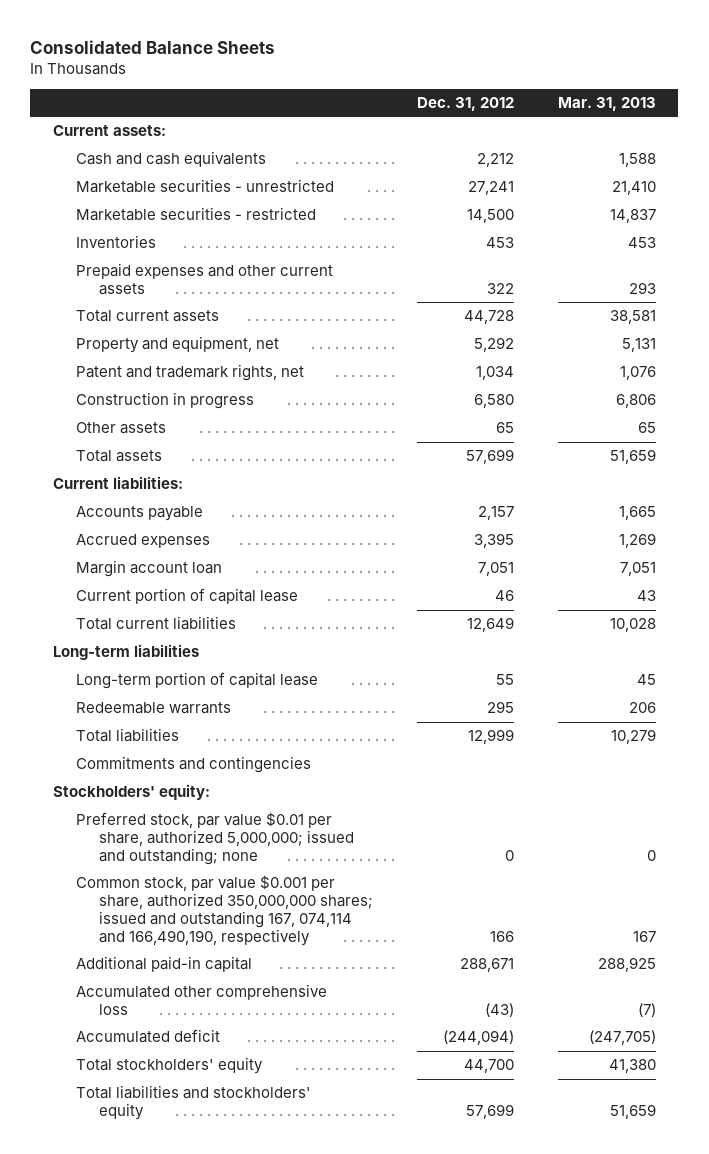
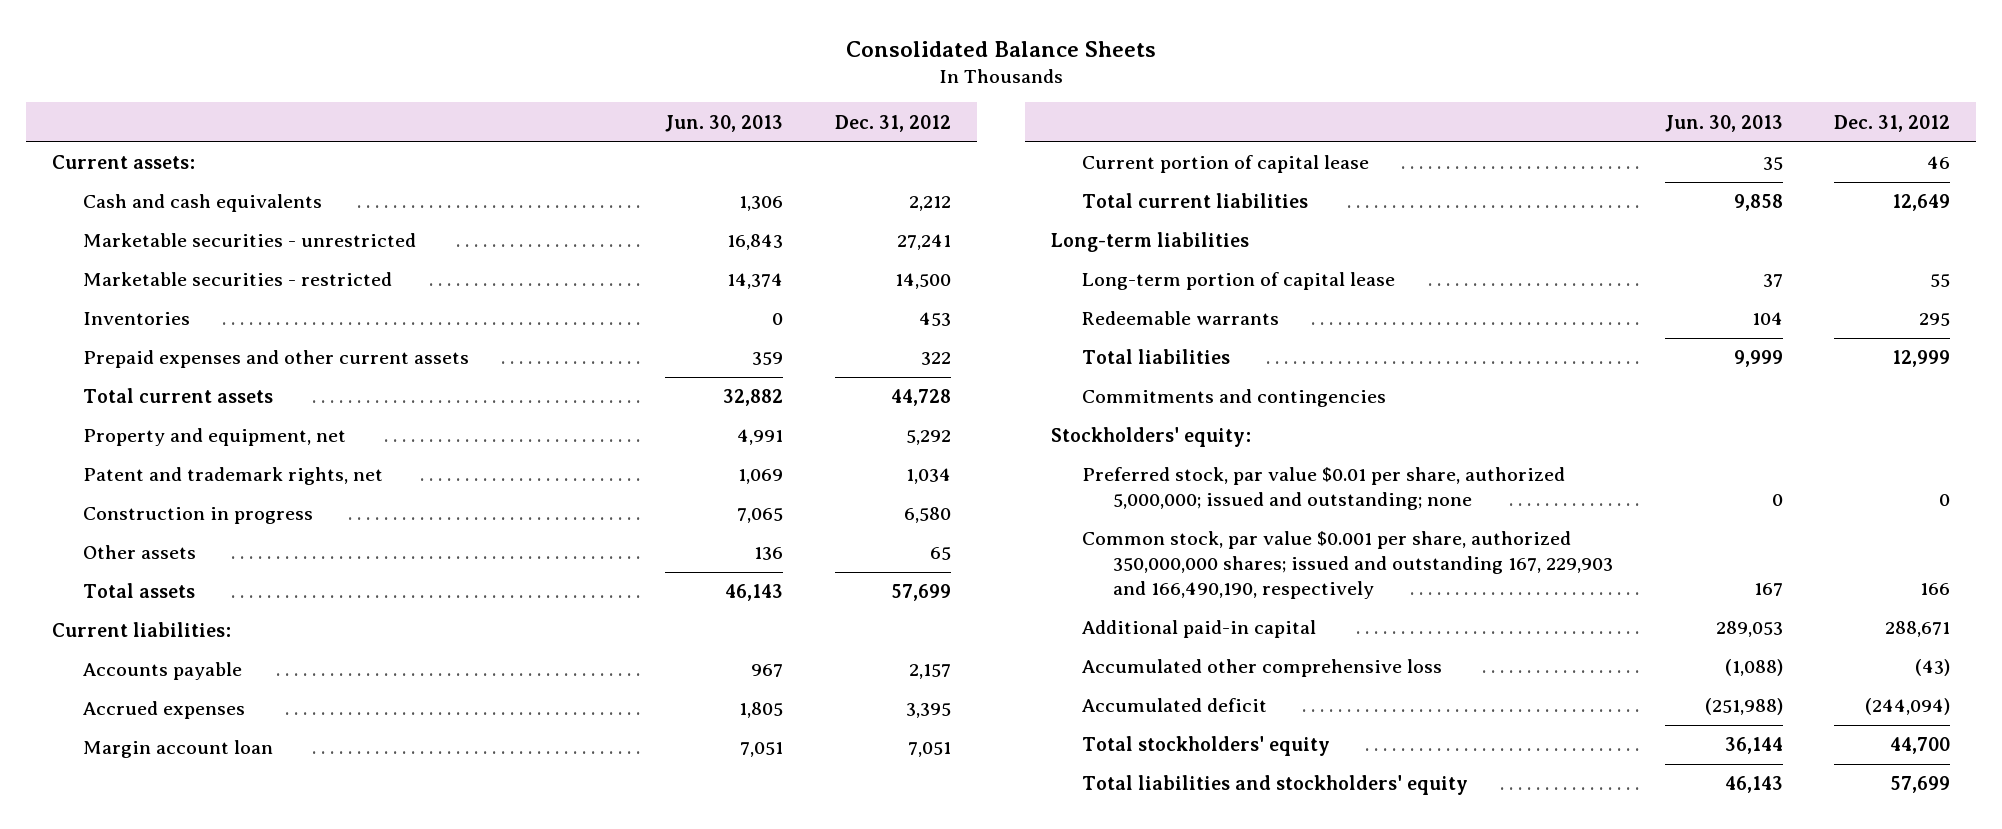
[558,97,657,112] Mar. 31, 2013 -> none
none -> [665,114,784,132] Jun. 30, 2013
[75,875,373,946] Common stock, par value $0.001 per share, authorized 350,000,000 shares; issued and outstanding 167, 074,114 and 166,490,190, respectively -> [1082,531,1614,600] Common stock, par value $0.001 per share, authorized 350,000,000 shares; issued and outstanding 167, 229,903 and 166,490,190, respectively

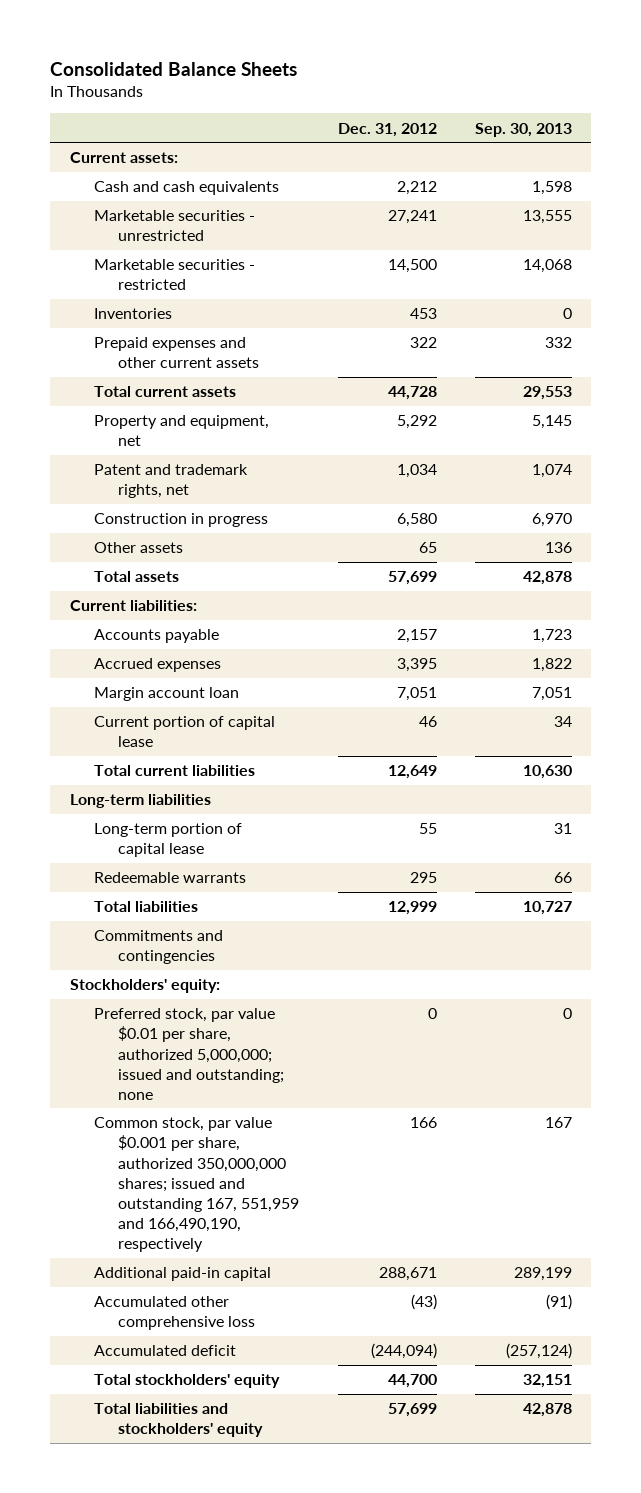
[665,114,784,132] Jun. 30, 2013 -> none
none -> [474,122,572,137] Sep. 30, 2013
[1082,531,1614,600] Common stock, par value $0.001 per share, authorized 350,000,000 shares; issued and outstanding 167, 229,903 and 166,490,190, respectively -> [93,1117,300,1252] Common stock, par value $0.001 per share, authorized 350,000,000 shares; issued and outstanding 167, 551,959 and 166,490,190, respectively

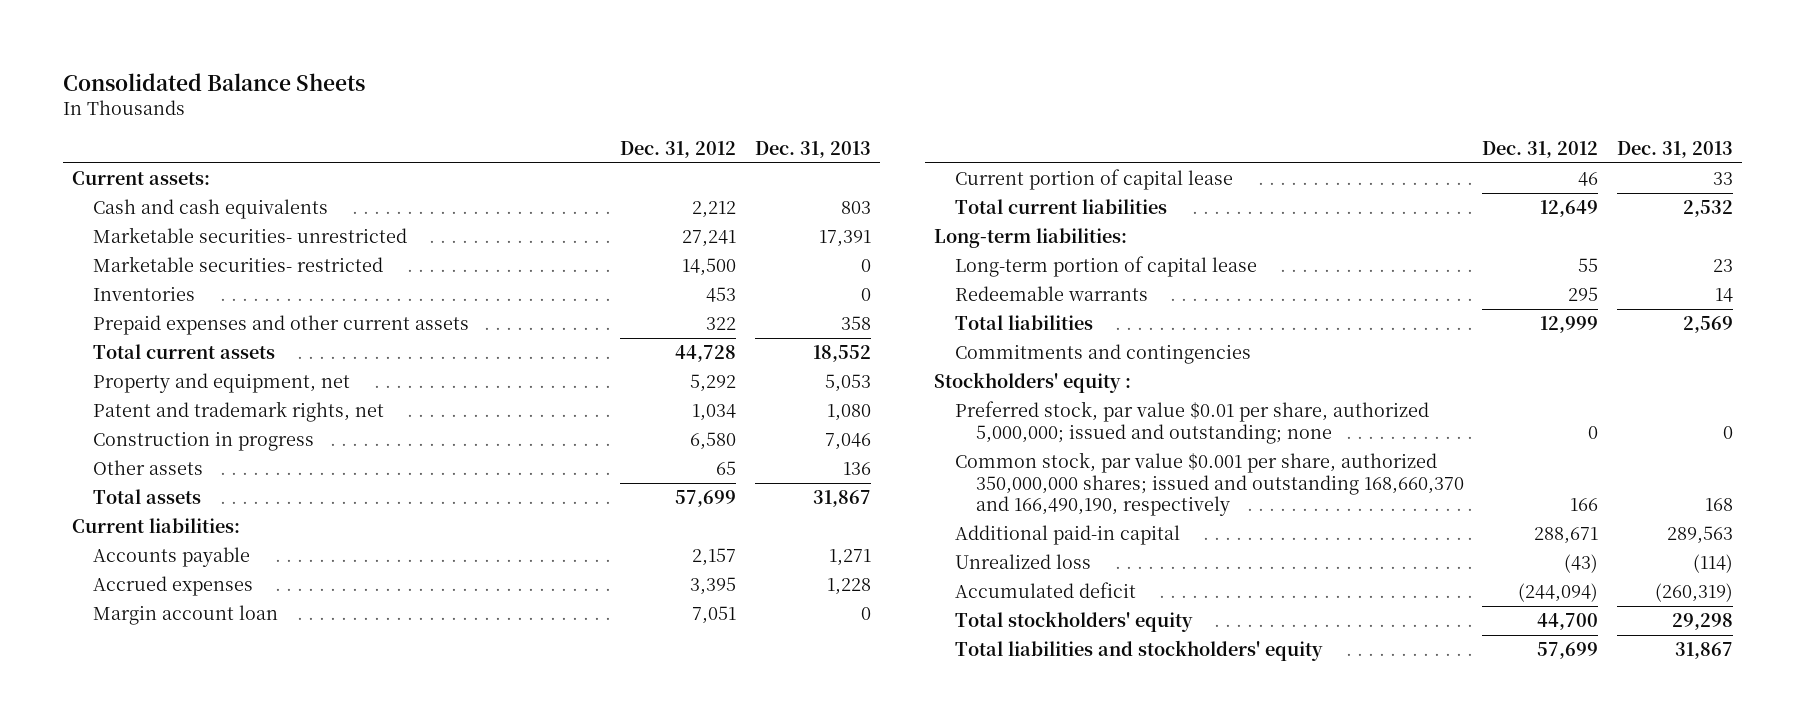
[474,122,572,137] Sep. 30, 2013 -> none
none -> [754,140,871,158] Dec. 31, 2013
[93,210,255,242] Marketable securities - unrestricted -> [92,227,407,244] Marketable securities- unrestricted
[93,259,255,291] Marketable securities - restricted -> [92,256,383,273] Marketable securities- restricted
[69,794,211,809] Long-term liabilities -> [934,228,1128,249] Long-term liabilities:
[69,979,220,994] Stockholders' equity: -> [934,372,1132,394] Stockholders' equity :
[93,1117,300,1252] Common stock, par value $0.001 per share, authorized 350,000,000 shares; issued and outstanding 167, 551,959 and 166,490,190, respectively -> [955,452,1464,517] Common stock, par value $0.001 per share, authorized 350,000,000 shares; issued and outstanding 168,660,370 and 166,490,190, respectively
[93,1296,256,1331] Accumulated other comprehensive loss -> [955,554,1092,570] Unrealized loss

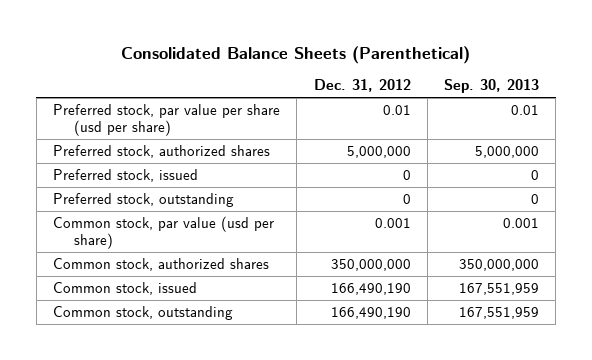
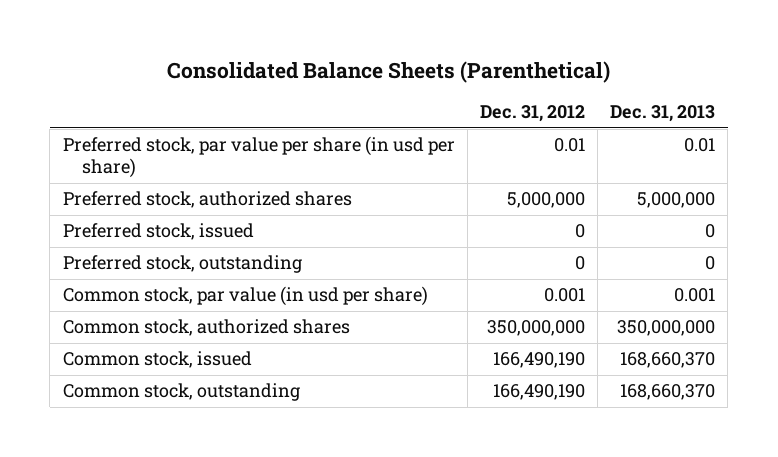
[444,79,540,94] Sep. 30, 2013 -> none
none -> [610,105,716,123] Dec. 31, 2013
[53,104,281,136] Preferred stock, par value per share (usd per share) -> [62,136,455,179] Preferred stock, par value per share (in usd per share)
[53,216,275,249] Common stock, par value (usd per share) -> [62,286,428,307] Common stock, par value (in usd per share)

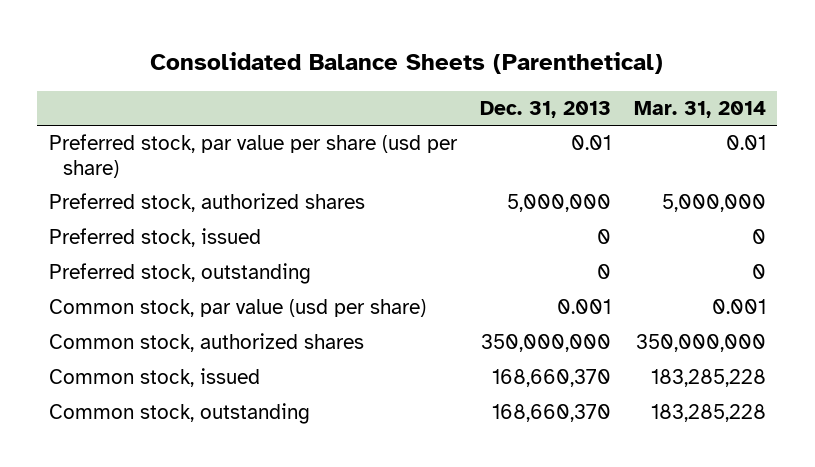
[479,105,585,123] Dec. 31, 2012 -> none
none -> [633,100,766,118] Mar. 31, 2014
[62,136,455,179] Preferred stock, par value per share (in usd per share) -> [48,134,458,178] Preferred stock, par value per share (usd per share)
[62,286,428,307] Common stock, par value (in usd per share) -> [48,299,426,318] Common stock, par value (usd per share)

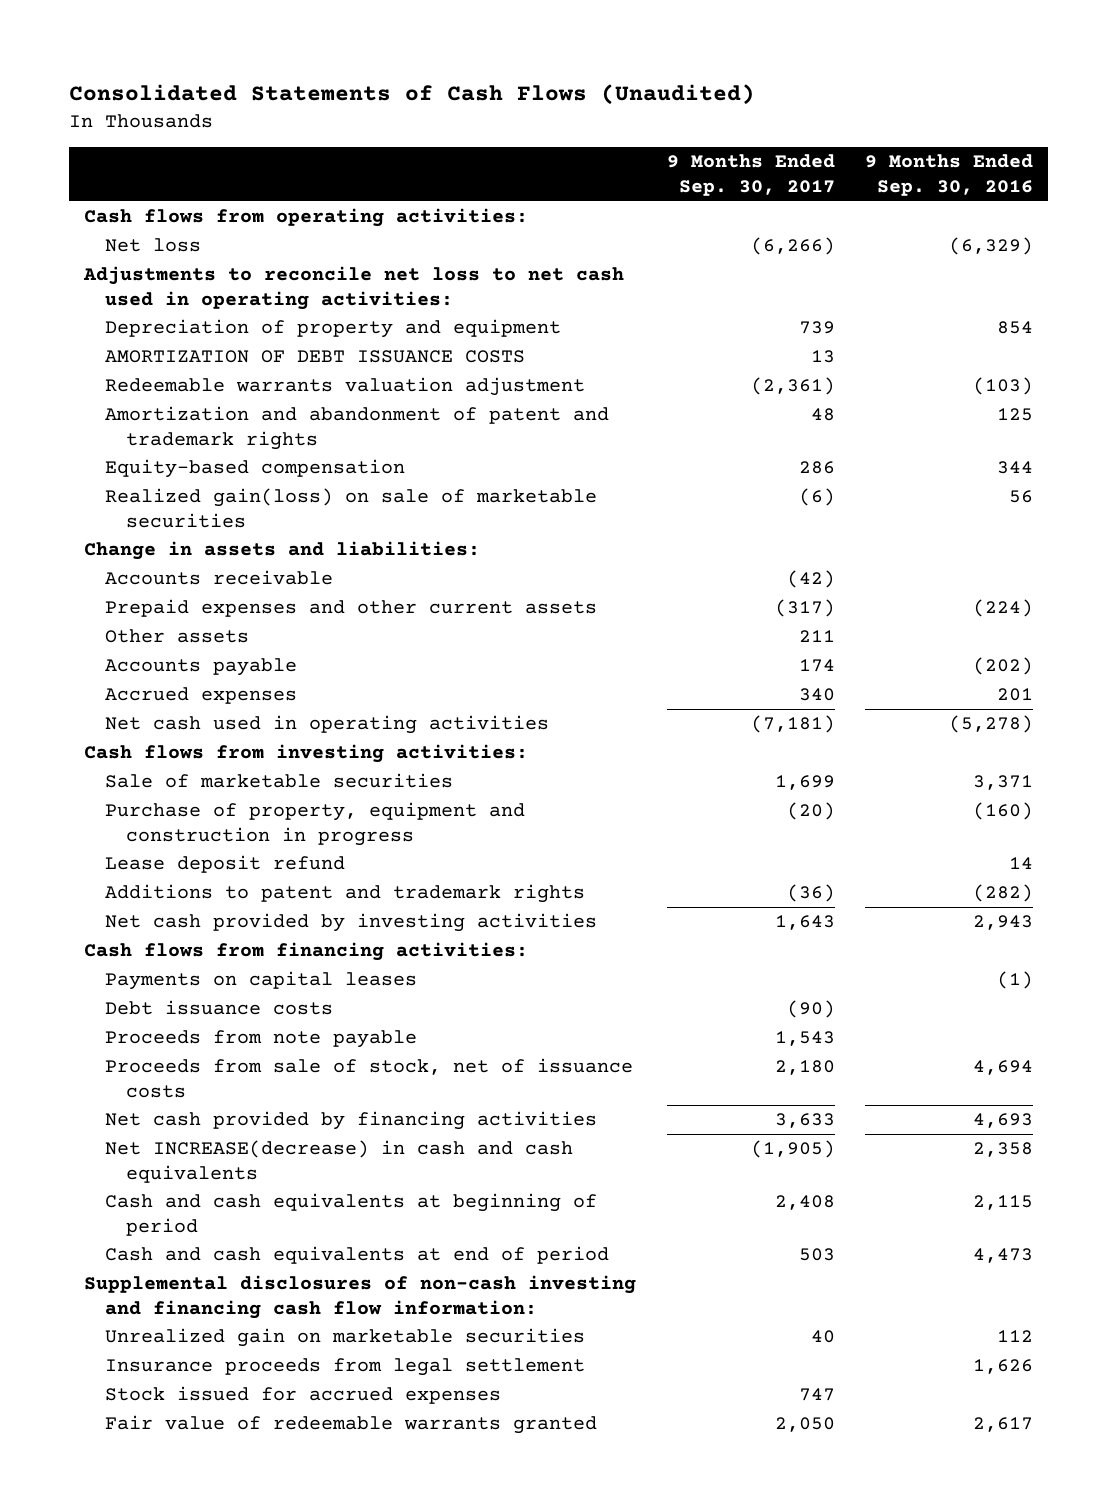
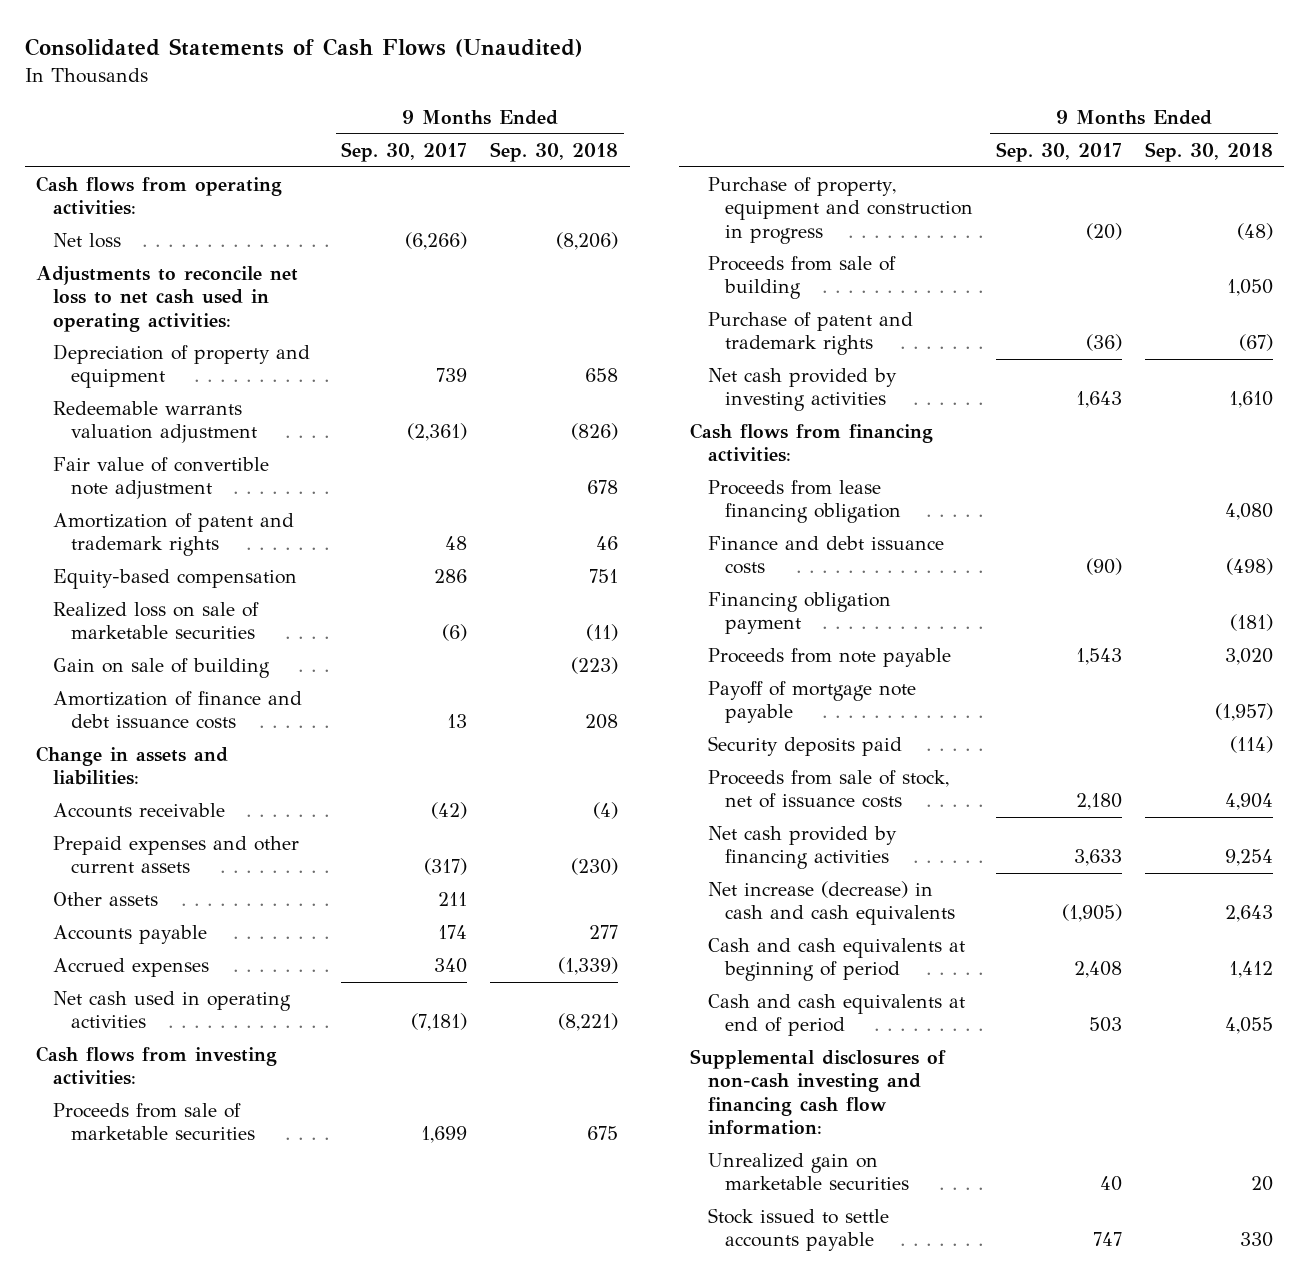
[865,154,1034,196] 9 Months Ended Sep. 30, 2016 -> none
none -> [490,142,619,163] Sep. 30, 2018
[105,350,526,364] AMORTIZATION OF DEBT ISSUANCE COSTS -> none
none -> [53,457,270,500] Fair value of convertible note adjustment
[105,406,610,450] Amortization and abandonment of patent and trademark rights -> [53,513,295,557] Amortization of patent and trademark rights
[105,488,598,528] Realized gain(loss) on sale of marketable securities -> [53,602,260,640] Realized loss on sale of marketable securities
none -> [53,658,271,679] Gain on sale of building
none -> [53,691,303,730] Amortization of finance and debt issuance costs
[105,773,454,789] Sale of marketable securities -> [53,1103,255,1141] Proceeds from sale of marketable securities
[105,855,346,874] Lease deposit refund -> none
none -> [707,256,896,300] Proceeds from sale of building
[105,884,586,904] Additions to patent and trademark rights -> [707,312,913,356] Purchase of patent and trademark rights
[105,971,418,991] Payments on capital leases -> none
none -> [707,480,901,524] Proceeds from lease financing obligation
[105,1000,334,1016] Debt issuance costs -> [707,536,944,575] Finance and debt issuance costs
none -> [707,592,891,635] Financing obligation payment
none -> [707,681,916,724] Payoff of mortgage note payable
none -> [707,736,902,757] Security deposits paid
[105,1140,574,1183] Net INCREASE(decrease) in cash and cash equivalents -> [707,881,955,926] Net increase (decrease) in cash and cash equivalents
[105,1358,586,1377] Insurance proceeds from legal settlement -> none
[105,1415,598,1435] Fair value of redeemable warrants granted -> none
[105,1386,502,1405] Stock issued for accrued expenses -> [707,1208,889,1252] Stock issued to settle accounts payable

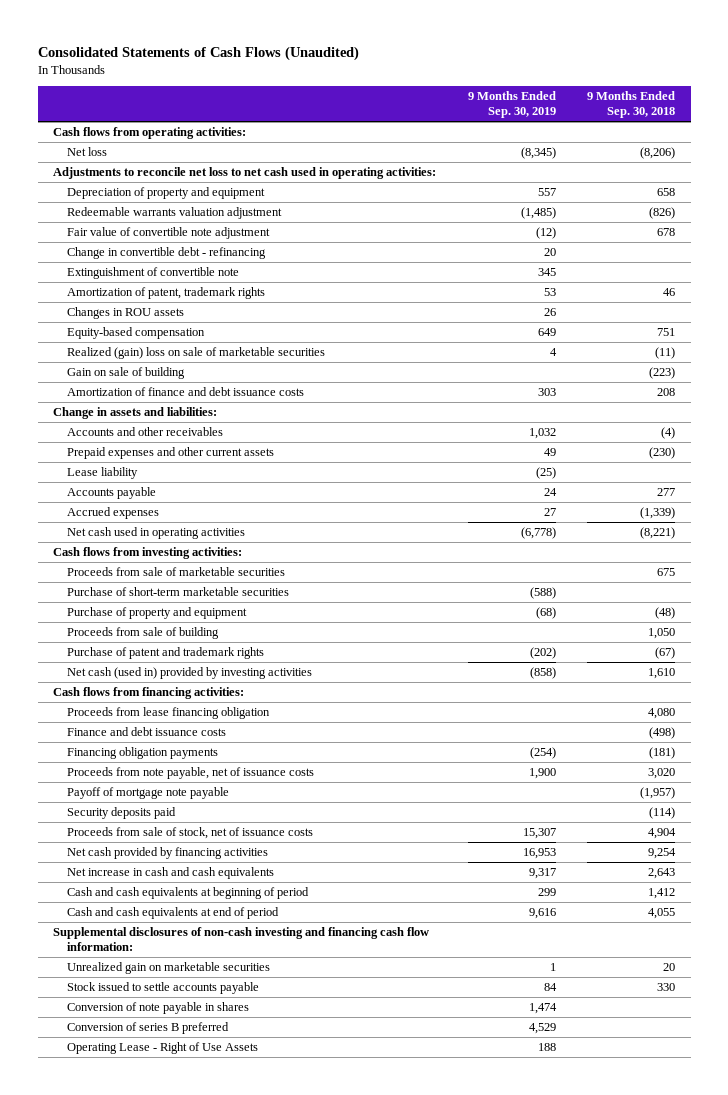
[341,142,468,163] Sep. 30, 2017 -> none
none -> [467,91,556,119] 9 Months Ended Sep. 30, 2019
none -> [66,246,266,259] Change in convertible debt - refinancing
none -> [66,266,239,279] Extinguishment of convertible note
[53,513,295,557] Amortization of patent and trademark rights -> [66,286,265,299] Amortization of patent, trademark rights
none -> [66,306,184,319] Changes in ROU assets
[53,602,260,640] Realized loss on sale of marketable securities -> [66,346,325,359] Realized (gain) loss on sale of marketable securities
[53,803,226,819] Accounts receivable -> none
none -> [66,426,223,436] Accounts and other receivables
[53,892,159,907] Other assets -> none
none -> [66,466,138,479] Lease liability
none -> [66,586,289,596] Purchase of short-term marketable securities
[707,177,973,244] Purchase of property, equipment and construction in progress -> [66,606,247,619] Purchase of property and equipment
[707,368,897,412] Net cash provided by investing activities -> [66,666,312,679] Net cash (used in) provided by investing activities
[707,592,891,635] Financing obligation payment -> [66,746,218,759] Financing obligation payments
[707,648,951,668] Proceeds from note payable -> [66,766,314,779] Proceeds from note payable, net of issuance costs
[707,881,955,926] Net increase (decrease) in cash and cash equivalents -> [66,866,274,879] Net increase in cash and cash equivalents
none -> [66,1001,249,1014] Conversion of note payable in shares
none -> [66,1021,229,1034] Conversion of series B preferred
none -> [66,1041,258,1054] Operating Lease - Right of Use Assets

